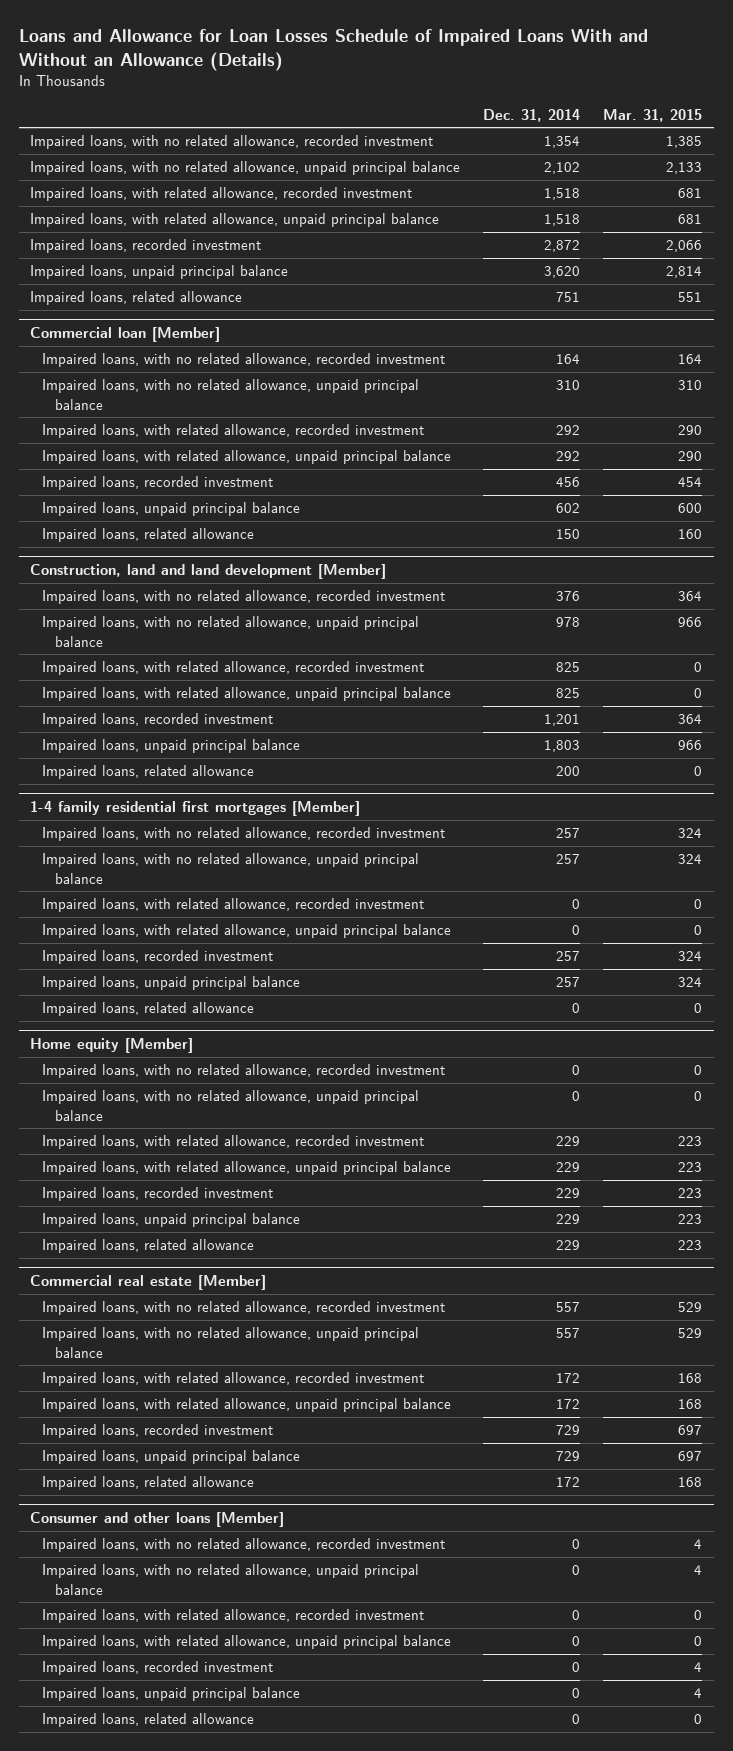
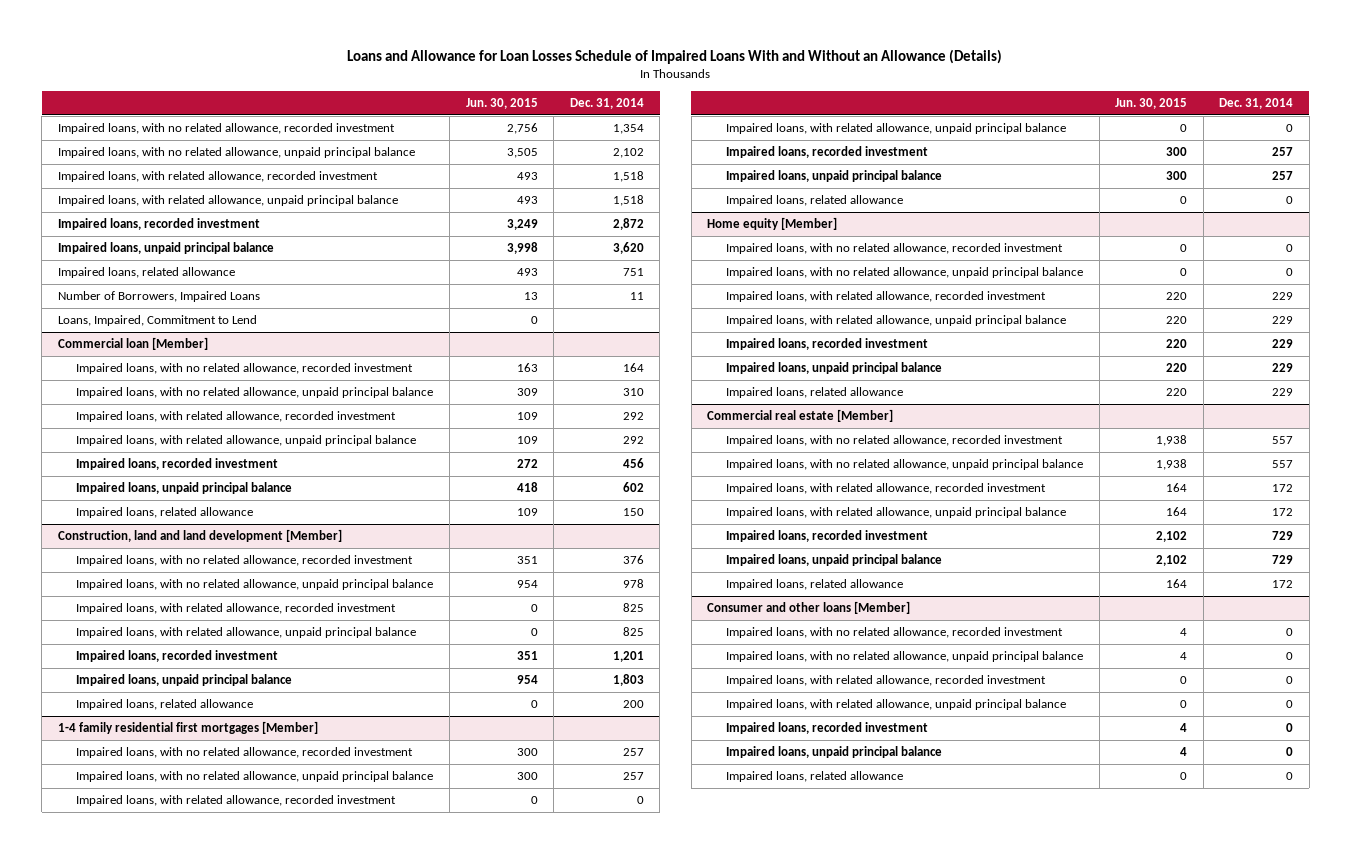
[603,108,703,122] Mar. 31, 2015 -> none
none -> [465,97,538,109] Jun. 30, 2015
none -> [57,291,260,303] Number of Borrowers, Impaired Loans
none -> [57,315,257,327] Loans, Impaired, Commitment to Lend

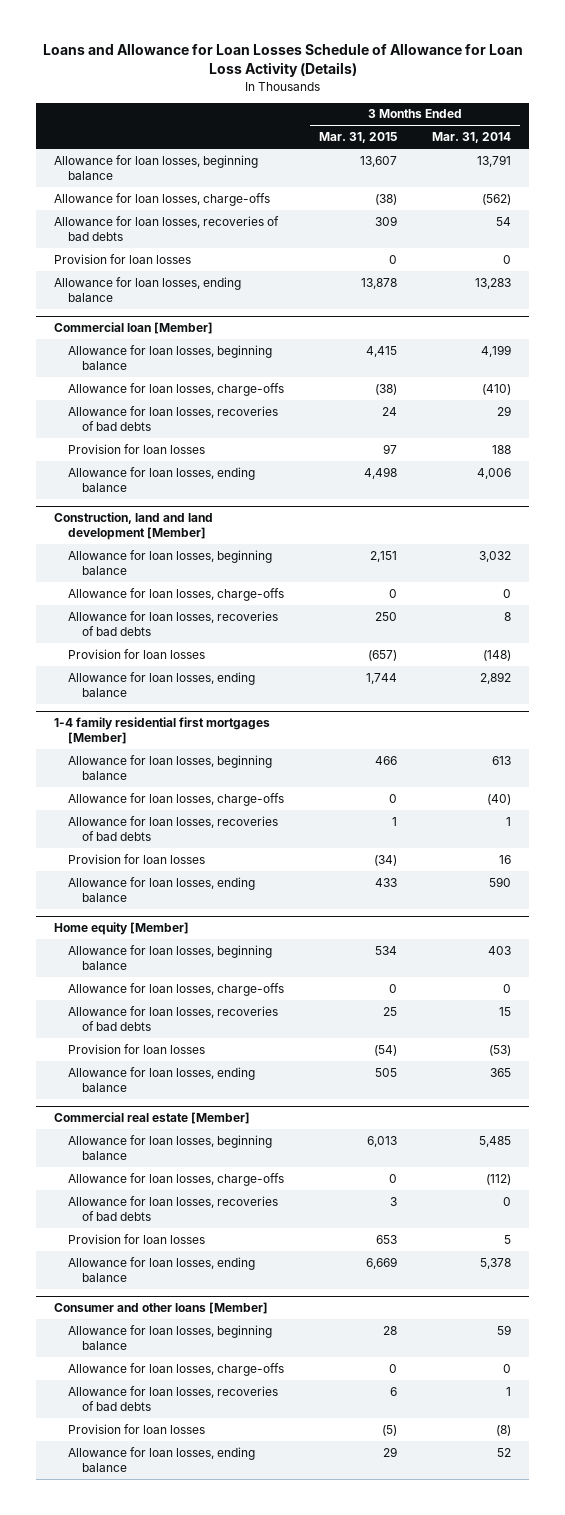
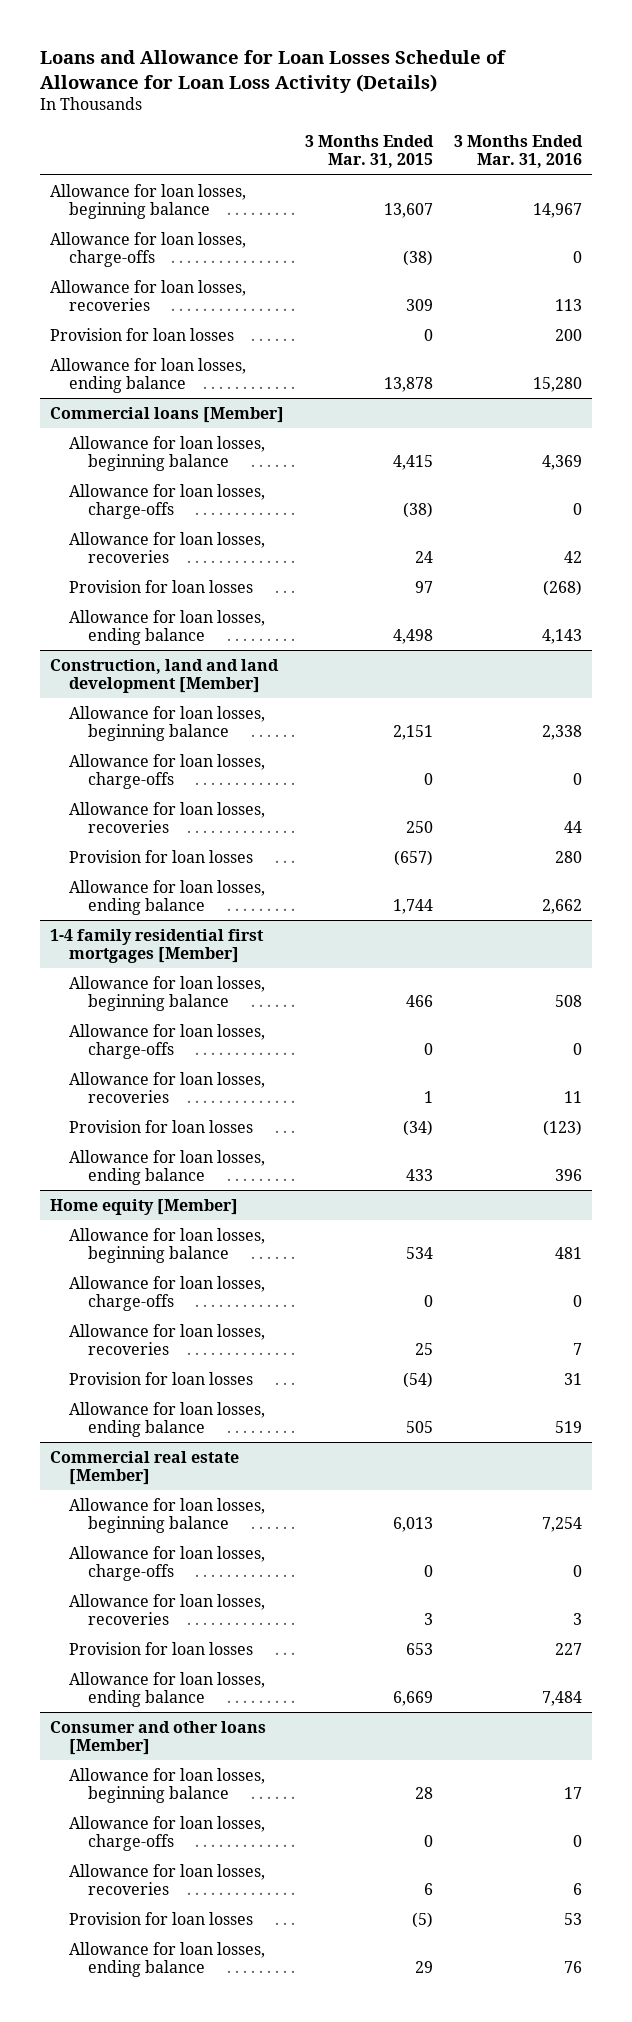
[432,132,512,144] Mar. 31, 2014 -> none
none -> [453,134,583,169] 3 Months Ended Mar. 31, 2016
[54,215,280,241] Allowance for loan losses, recoveries of bad debts -> [50,279,247,312] Allowance for loan losses, recoveries
[54,322,214,335] Commercial loan [Member] -> [50,406,285,423] Commercial loans [Member]
[67,405,278,431] Allowance for loan losses, recoveries of bad debts -> [68,531,265,564] Allowance for loan losses, recoveries
[67,610,278,636] Allowance for loan losses, recoveries of bad debts -> [68,801,265,834] Allowance for loan losses, recoveries
[67,815,278,841] Allowance for loan losses, recoveries of bad debts -> [68,1071,265,1104] Allowance for loan losses, recoveries
[67,1005,278,1031] Allowance for loan losses, recoveries of bad debts -> [68,1323,265,1356] Allowance for loan losses, recoveries
[67,1195,278,1221] Allowance for loan losses, recoveries of bad debts -> [68,1593,265,1626] Allowance for loan losses, recoveries
[67,1385,278,1411] Allowance for loan losses, recoveries of bad debts -> [68,1863,265,1896] Allowance for loan losses, recoveries

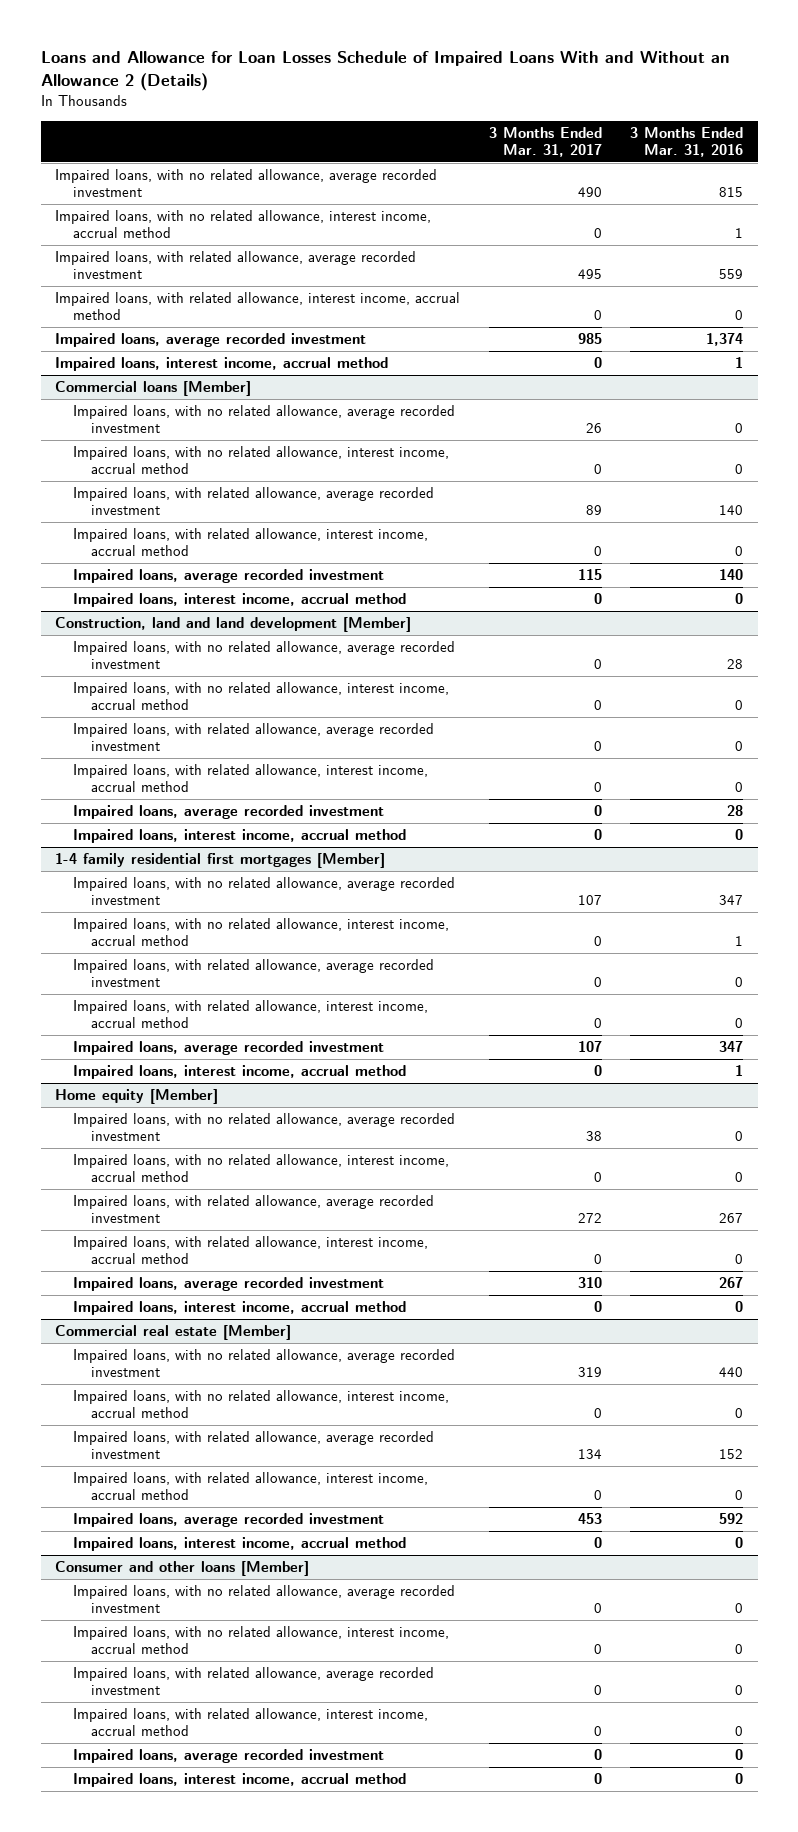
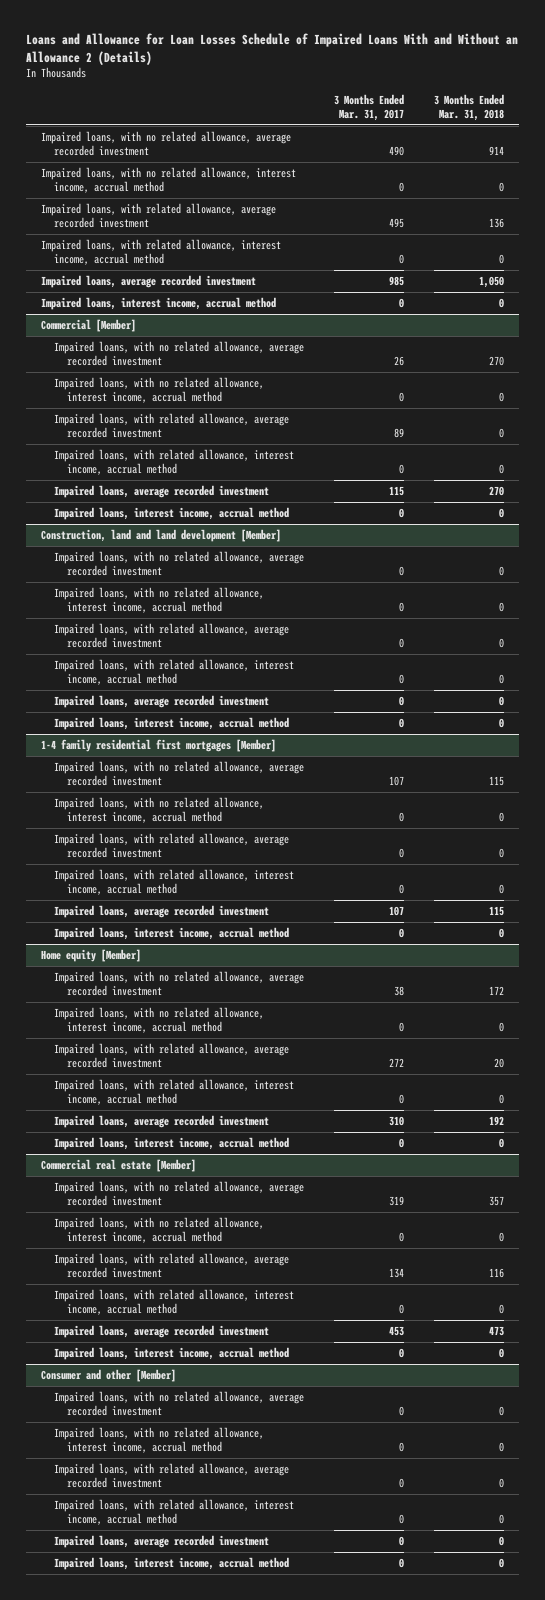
[630,126,744,157] 3 Months Ended Mar. 31, 2016 -> none
none -> [434,93,505,121] 3 Months Ended Mar. 31, 2018
[54,381,251,397] Commercial loans [Member] -> [40,318,136,332] Commercial [Member]
[54,1561,309,1577] Consumer and other loans [Member] -> [40,1368,176,1382] Consumer and other [Member]

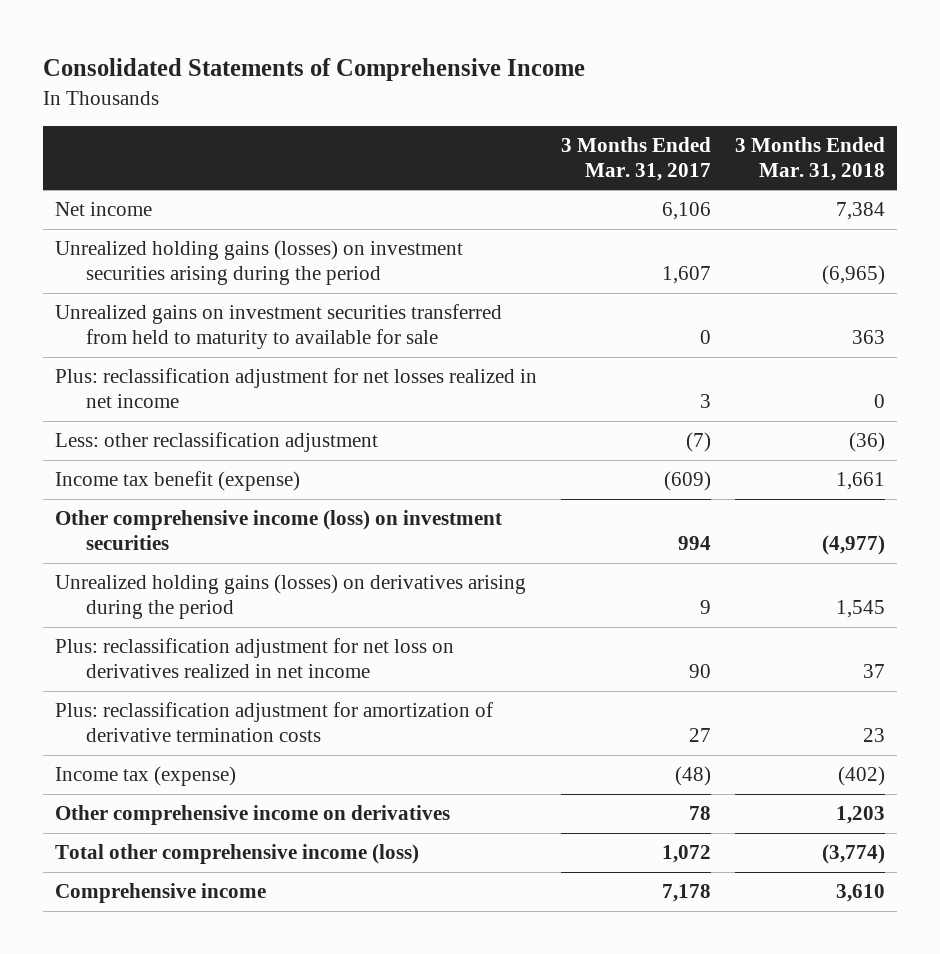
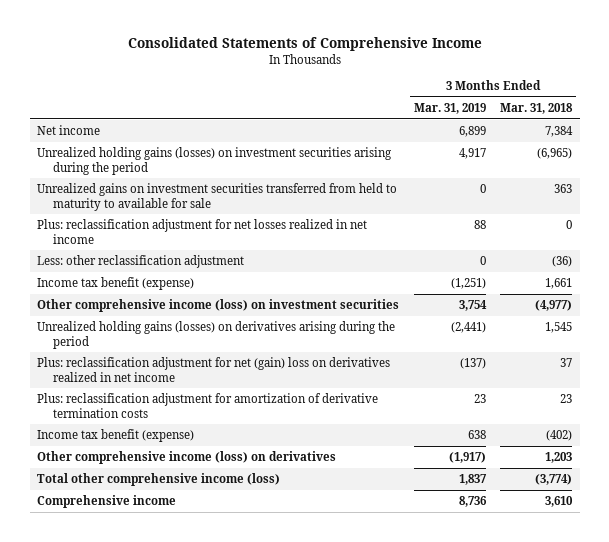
[561,136,712,181] 3 Months Ended Mar. 31, 2017 -> none
none -> [413,103,486,115] Mar. 31, 2019
[55,638,455,679] Plus: reclassification adjustment for net loss on derivatives realized in net income -> [37,357,391,382] Plus: reclassification adjustment for net (gain) loss on derivatives realized in net income
[55,766,237,787] Income tax (expense) -> [37,429,195,443] Income tax benefit (expense)
[55,805,451,826] Other comprehensive income on derivatives -> [37,451,337,465] Other comprehensive income (loss) on derivatives

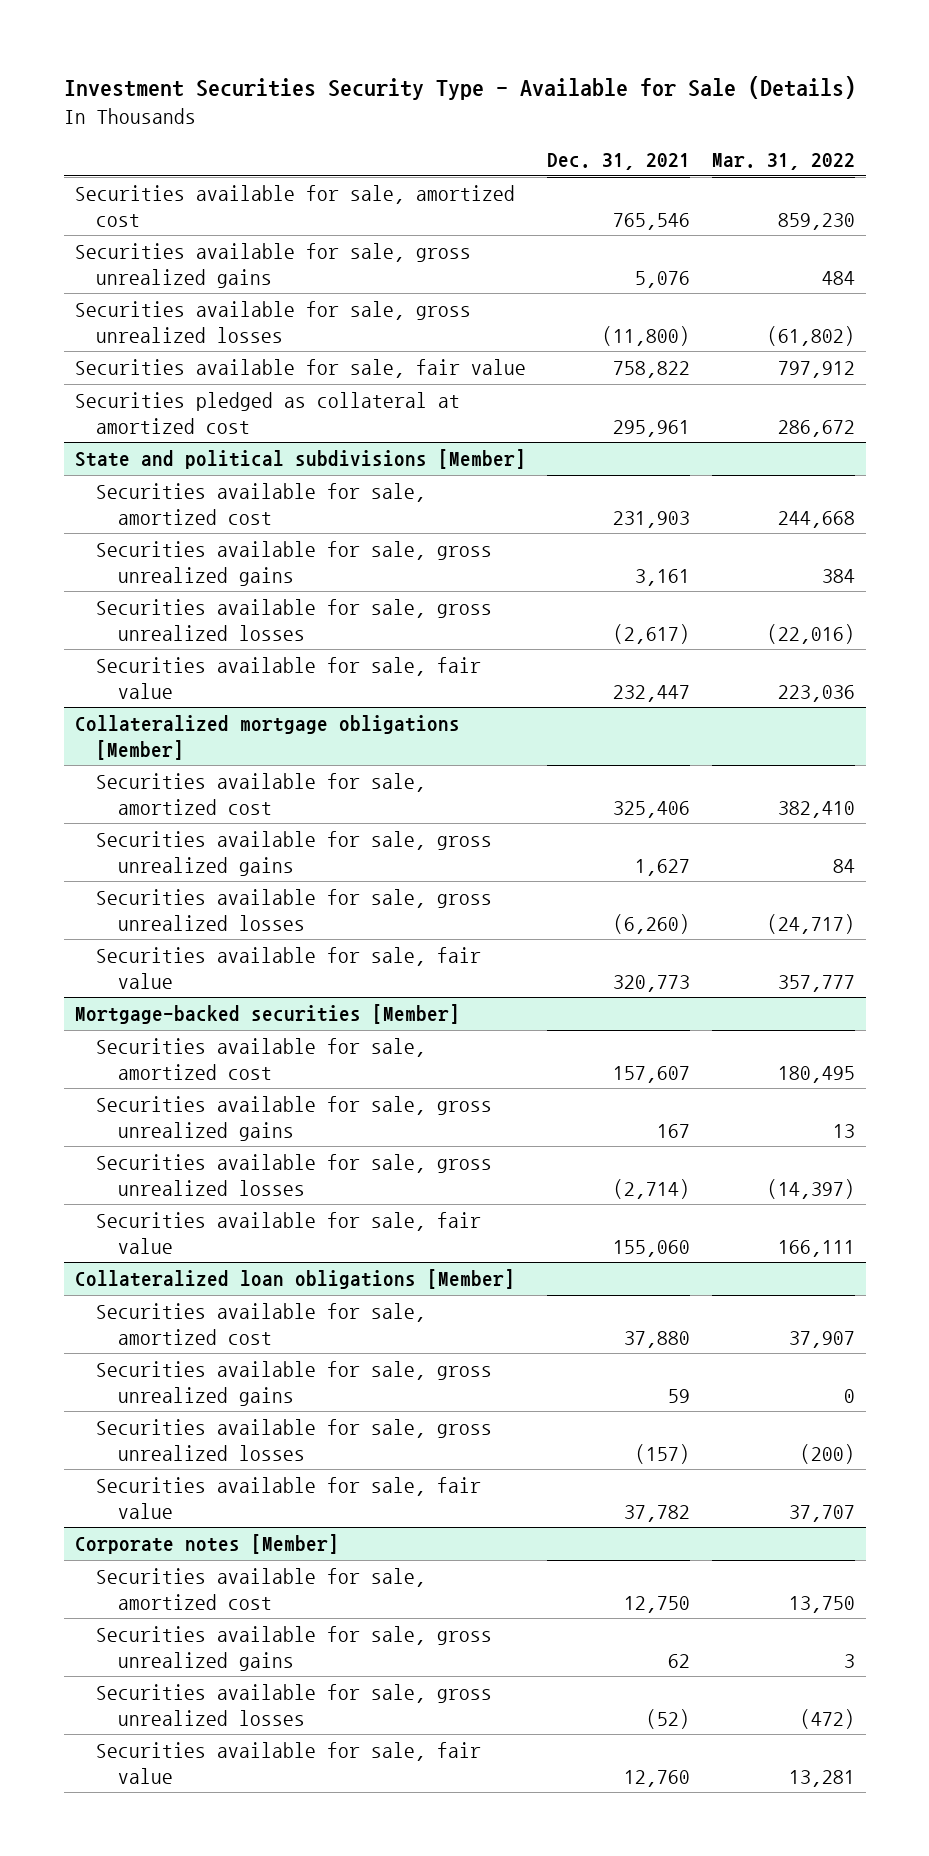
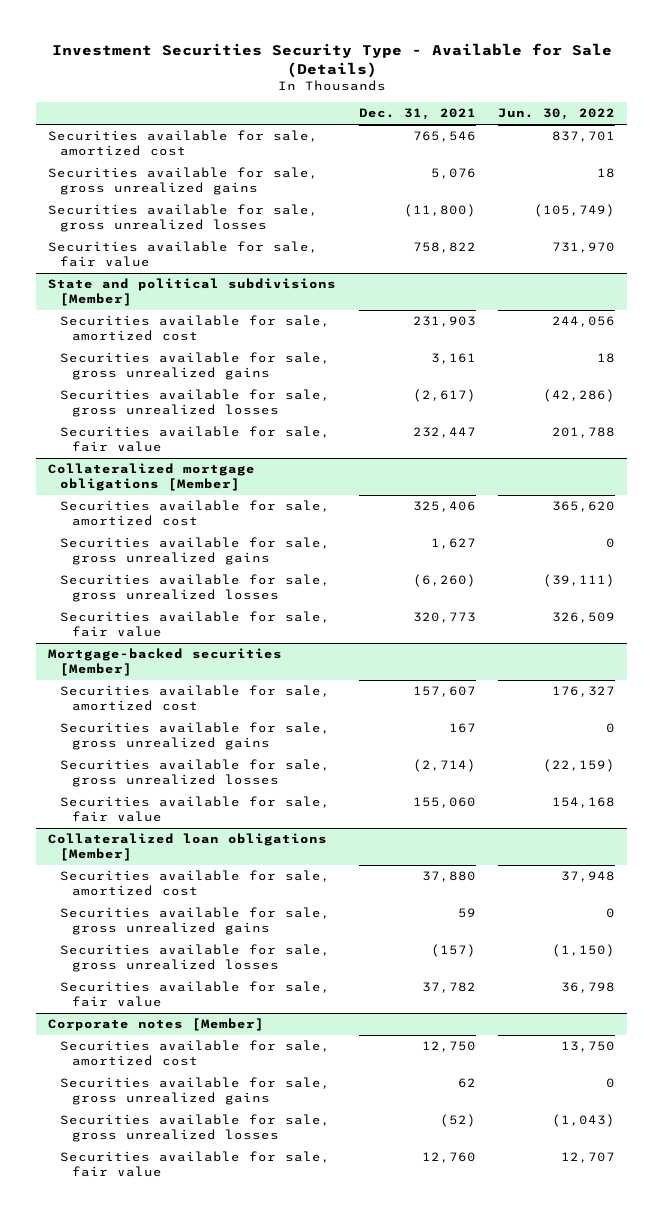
[711,152,855,170] Mar. 31, 2022 -> none
none -> [498,108,616,121] Jun. 30, 2022
[74,391,460,434] Securities pledged as collateral at amortized cost -> none

